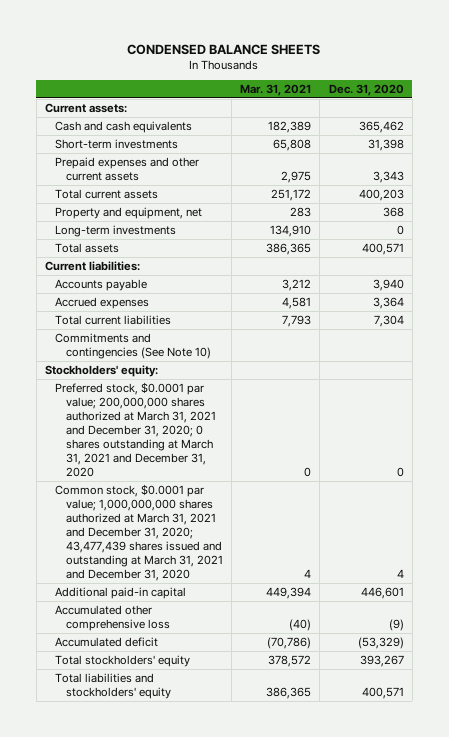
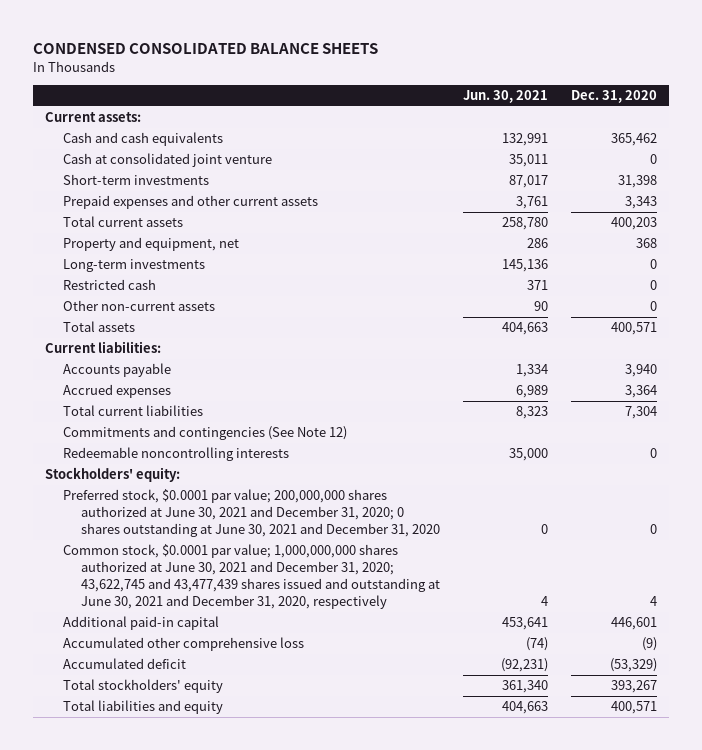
[127,43,321,55] CONDENSED BALANCE SHEETS -> [33,42,379,54] CONDENSED CONSOLIDATED BALANCE SHEETS
[240,84,312,97] Mar. 31, 2021 -> none
none -> [463,90,549,104] Jun. 30, 2021
none -> [63,153,273,168] Cash at consolidated joint venture
none -> [63,279,157,291] Restricted cash
none -> [63,300,216,312] Other non-current assets
[55,332,211,359] Commitments and contingencies (See Note 10) -> [63,426,348,441] Commitments and contingencies (See Note 12)
none -> [63,447,290,462] Redeemable noncontrolling interests
[55,381,216,477] Preferred stock, $0.0001 par value; 200,000,000 shares authorized at March 31, 2021 and December 31, 2020; 0 shares outstanding at March 31, 2021 and December 31, 2020 -> [63,489,441,538] Preferred stock, $0.0001 par value; 200,000,000 shares authorized at June 30, 2021 and December 31, 2020; 0 shares outstanding at June 30, 2021 and December 31, 2020
[55,483,223,581] Common stock, $0.0001 par value; 1,000,000,000 shares authorized at March 31, 2021 and December 31, 2020; 43,477,439 shares issued and outstanding at March 31, 2021 and December 31, 2020 -> [63,544,441,610] Common stock, $0.0001 par value; 1,000,000,000 shares authorized at June 30, 2021 and December 31, 2020; 43,622,745 and 43,477,439 shares issued and outstanding at June 30, 2021 and December 31, 2020, respectively
[55,672,171,699] Total liabilities and stockholders' equity -> [63,700,224,715] Total liabilities and equity

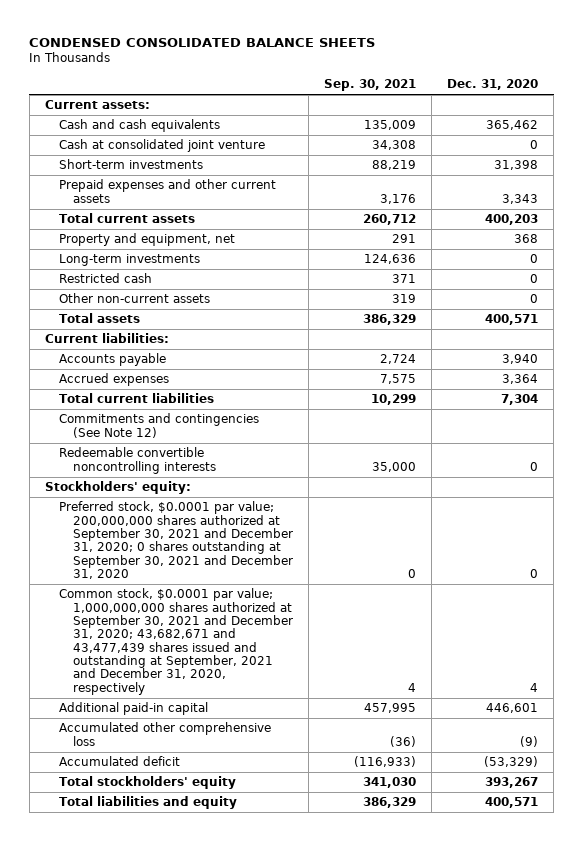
[463,90,549,104] Jun. 30, 2021 -> none
none -> [323,79,416,92] Sep. 30, 2021
[63,447,290,462] Redeemable noncontrolling interests -> [58,447,216,474] Redeemable convertible noncontrolling interests
[63,489,441,538] Preferred stock, $0.0001 par value; 200,000,000 shares authorized at June 30, 2021 and December 31, 2020; 0 shares outstanding at June 30, 2021 and December 31, 2020 -> [58,501,293,579] Preferred stock, $0.0001 par value; 200,000,000 shares authorized at September 30, 2021 and December 31, 2020; 0 shares outstanding at September 30, 2021 and December 31, 2020
[63,544,441,610] Common stock, $0.0001 par value; 1,000,000,000 shares authorized at June 30, 2021 and December 31, 2020; 43,622,745 and 43,477,439 shares issued and outstanding at June 30, 2021 and December 31, 2020, respectively -> [58,588,293,695] Common stock, $0.0001 par value; 1,000,000,000 shares authorized at September 30, 2021 and December 31, 2020; 43,682,671 and 43,477,439 shares issued and outstanding at September, 2021 and December 31, 2020, respectively

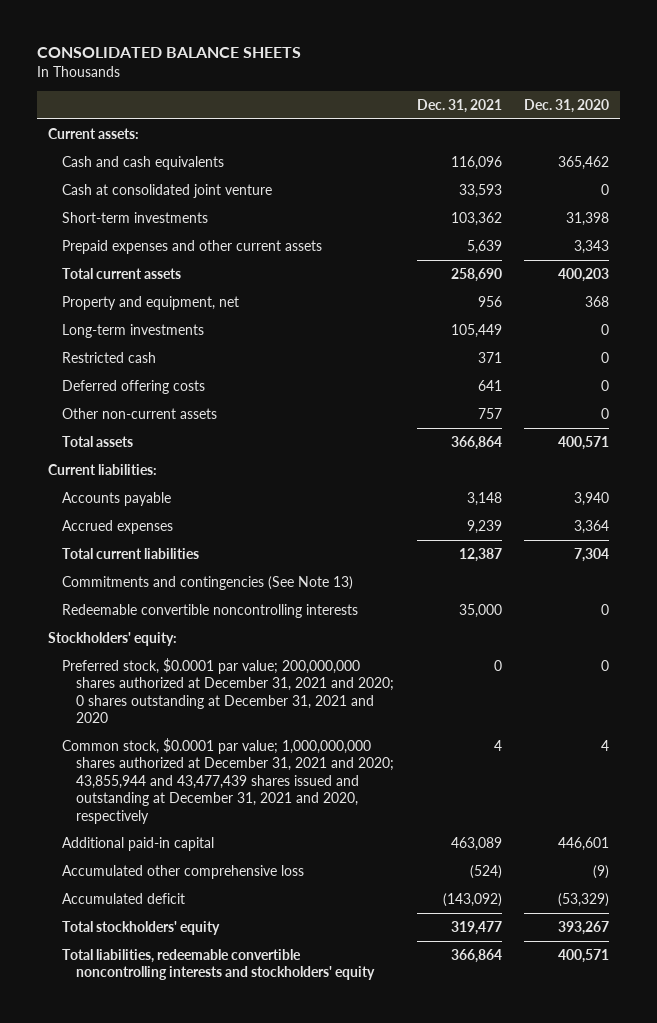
[29,38,376,48] CONDENSED CONSOLIDATED BALANCE SHEETS -> [36,47,301,59] CONSOLIDATED BALANCE SHEETS
[323,79,416,92] Sep. 30, 2021 -> none
none -> [416,98,502,113] Dec. 31, 2021
none -> [61,379,205,394] Deferred offering costs
[58,413,259,438] Commitments and contingencies (See Note 12) -> [61,575,353,590] Commitments and contingencies (See Note 13)
[58,501,293,579] Preferred stock, $0.0001 par value; 200,000,000 shares authorized at September 30, 2021 and December 31, 2020; 0 shares outstanding at September 30, 2021 and December 31, 2020 -> [61,657,395,724] Preferred stock, $0.0001 par value; 200,000,000 shares authorized at December 31, 2021 and 2020; 0 shares outstanding at December 31, 2021 and 2020
[58,588,293,695] Common stock, $0.0001 par value; 1,000,000,000 shares authorized at September 30, 2021 and December 31, 2020; 43,682,671 and 43,477,439 shares issued and outstanding at September, 2021 and December 31, 2020, respectively -> [61,737,395,824] Common stock, $0.0001 par value; 1,000,000,000 shares authorized at December 31, 2021 and 2020; 43,855,944 and 43,477,439 shares issued and outstanding at December 31, 2021 and 2020, respectively
[58,796,237,810] Total liabilities and equity -> [61,948,376,981] Total liabilities, redeemable convertible noncontrolling interests and stockholders' equity

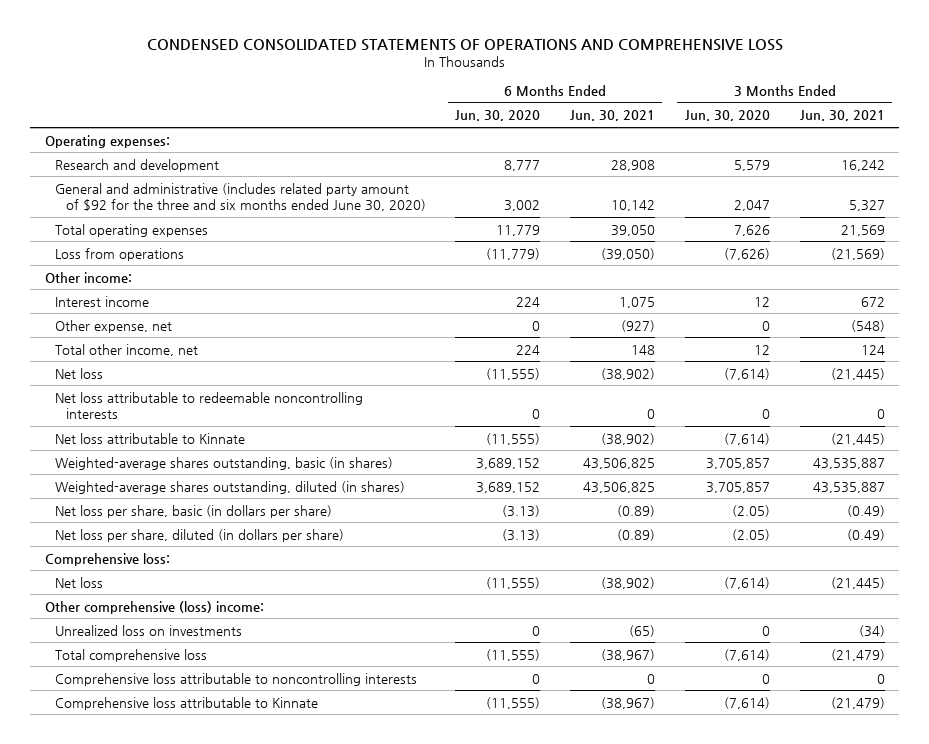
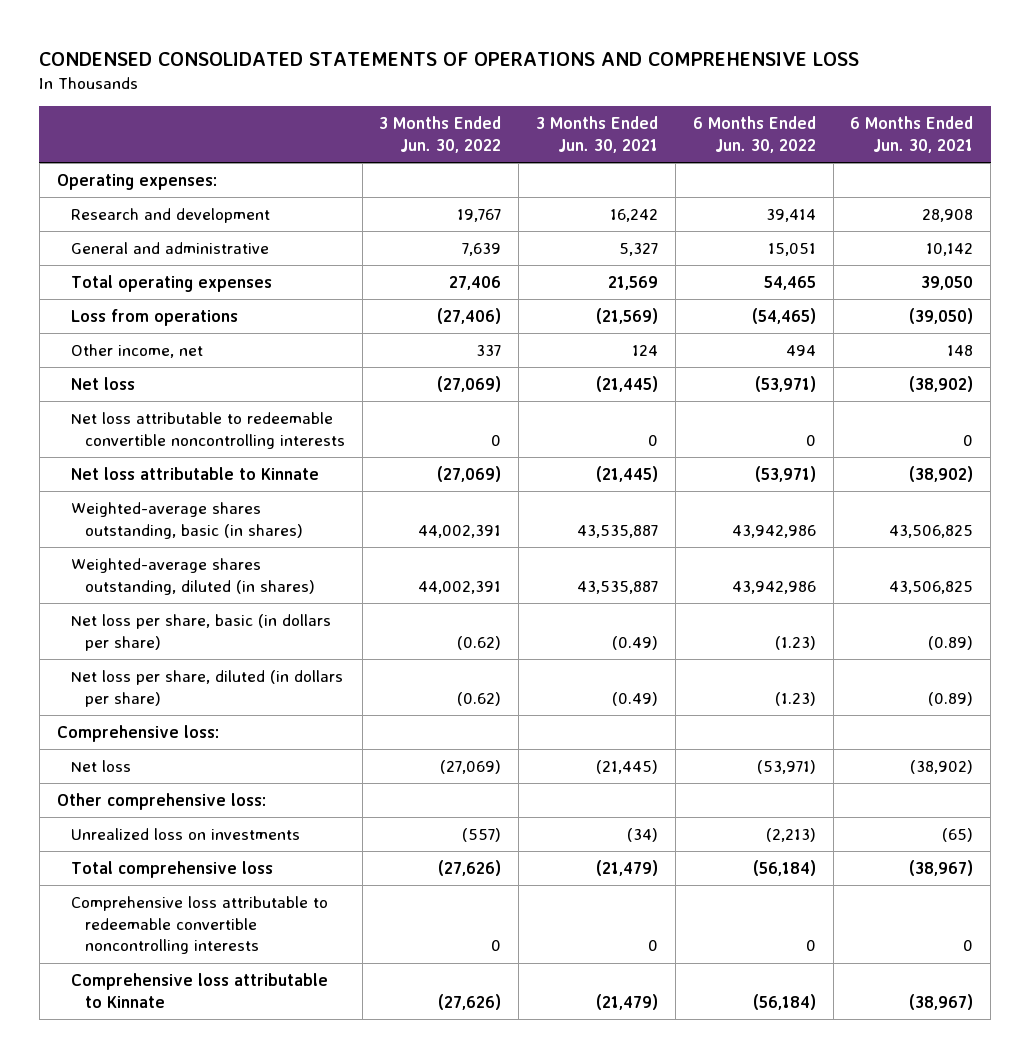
[455,110,541,122] Jun. 30, 2020 -> none
[684,110,770,122] Jun. 30, 2020 -> none
none -> [379,116,502,154] 3 Months Ended Jun. 30, 2022
none -> [692,116,816,154] 6 Months Ended Jun. 30, 2022
[55,182,426,211] General and administrative (includes related party amount of $92 for the three and six months ended June 30, 2020) -> [70,241,269,254] General and administrative
[44,271,132,283] Other income: -> none
[55,295,150,307] Interest income -> none
[55,319,173,333] Other expense, net -> none
[55,343,199,356] Total other income, net -> [70,343,203,358] Other income, net
[55,391,364,419] Net loss attributable to redeemable noncontrolling interests -> [70,411,345,449] Net loss attributable to redeemable convertible noncontrolling interests
[44,600,264,614] Other comprehensive (loss) income: -> [56,792,266,810] Other comprehensive loss:
[55,672,418,686] Comprehensive loss attributable to noncontrolling interests -> [70,895,328,955] Comprehensive loss attributable to redeemable convertible noncontrolling interests

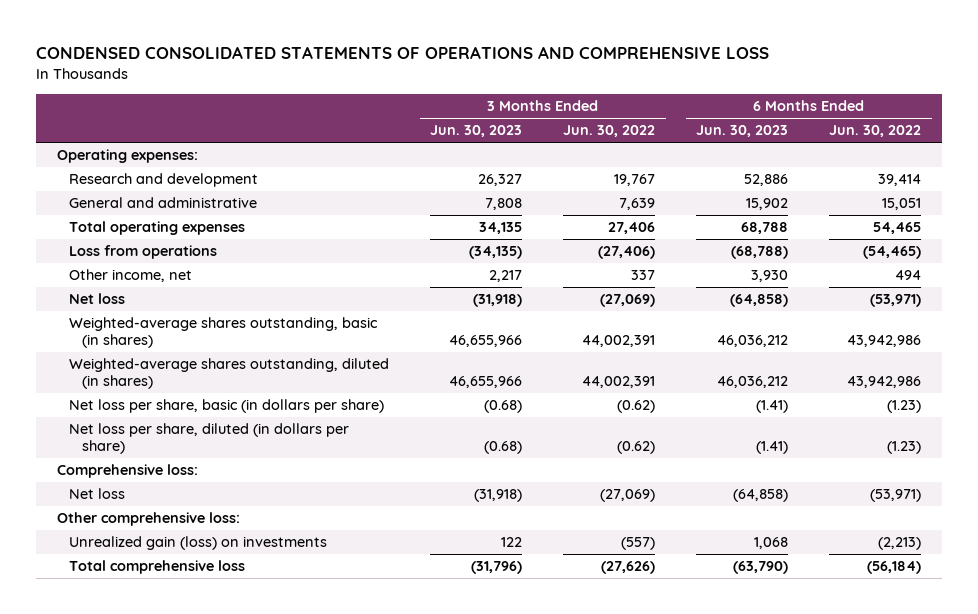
[536,116,659,154] 3 Months Ended Jun. 30, 2021 -> none
[850,116,974,154] 6 Months Ended Jun. 30, 2021 -> none
none -> [430,125,523,138] Jun. 30, 2023
none -> [696,125,789,138] Jun. 30, 2023
[70,411,345,449] Net loss attributable to redeemable convertible noncontrolling interests -> none
[70,466,319,480] Net loss attributable to Kinnate -> none
[70,827,300,840] Unrealized loss on investments -> [69,536,328,551] Unrealized gain (loss) on investments
[70,895,328,955] Comprehensive loss attributable to redeemable convertible noncontrolling interests -> none
[70,972,328,1008] Comprehensive loss attributable to Kinnate -> none

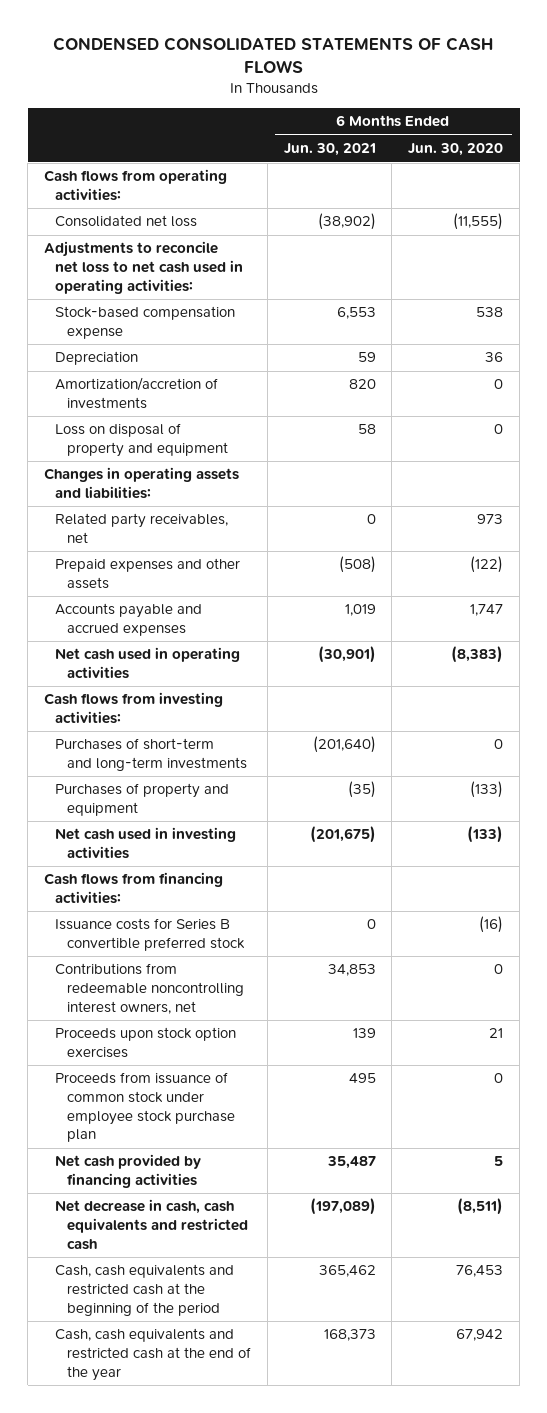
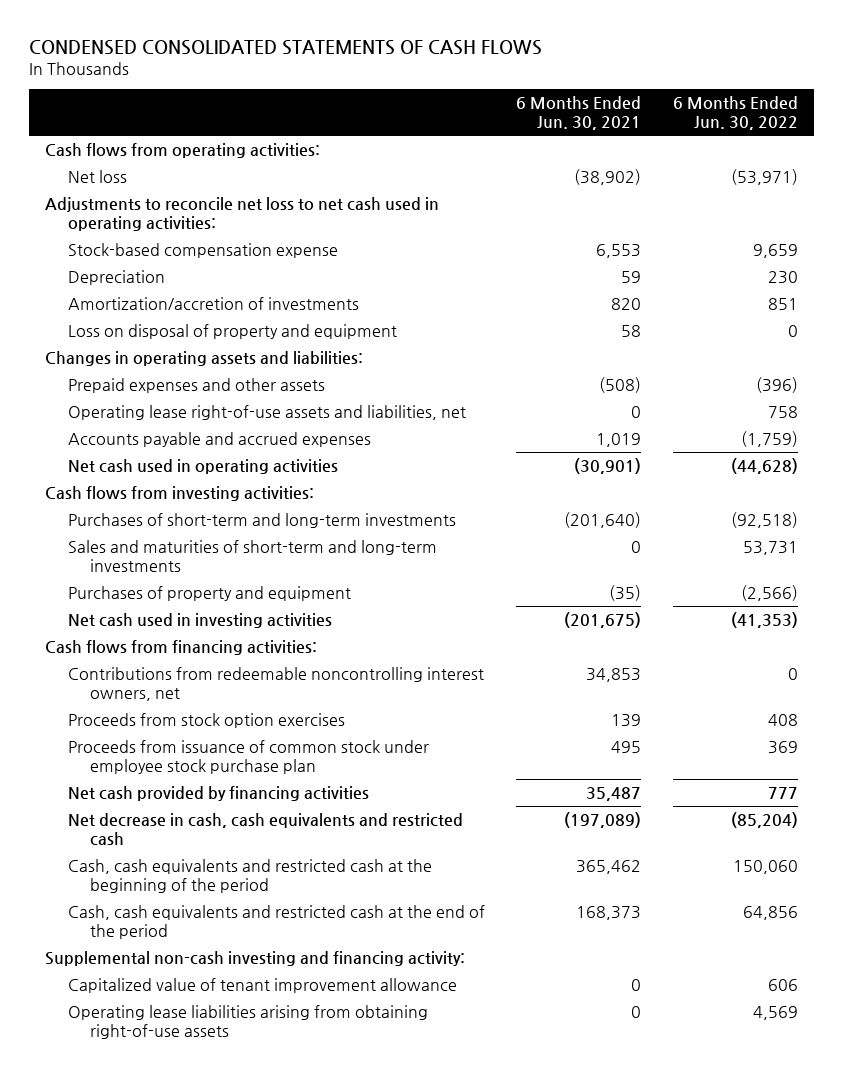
[408,143,504,157] Jun. 30, 2020 -> none
none -> [673,96,799,131] 6 Months Ended Jun. 30, 2022
[55,215,198,228] Consolidated net loss -> [67,170,127,184] Net loss
[55,513,229,544] Related party receivables, net -> none
none -> [67,405,466,421] Operating lease right-of-use assets and liabilities, net
none -> [67,540,437,572] Sales and maturities of short-term and long-term investments
[55,918,245,952] Issuance costs for Series B convertible preferred stock -> none
[55,1027,237,1059] Proceeds upon stock option exercises -> [67,713,345,729] Proceeds from stock option exercises
[55,1328,251,1381] Cash, cash equivalents and restricted cash at the end of the year -> [67,905,485,939] Cash, cash equivalents and restricted cash at the end of the period
none -> [45,951,466,967] Supplemental non-cash investing and financing activity:
none -> [67,978,457,994] Capitalized value of tenant improvement allowance
none -> [67,1005,428,1039] Operating lease liabilities arising from obtaining right-of-use assets

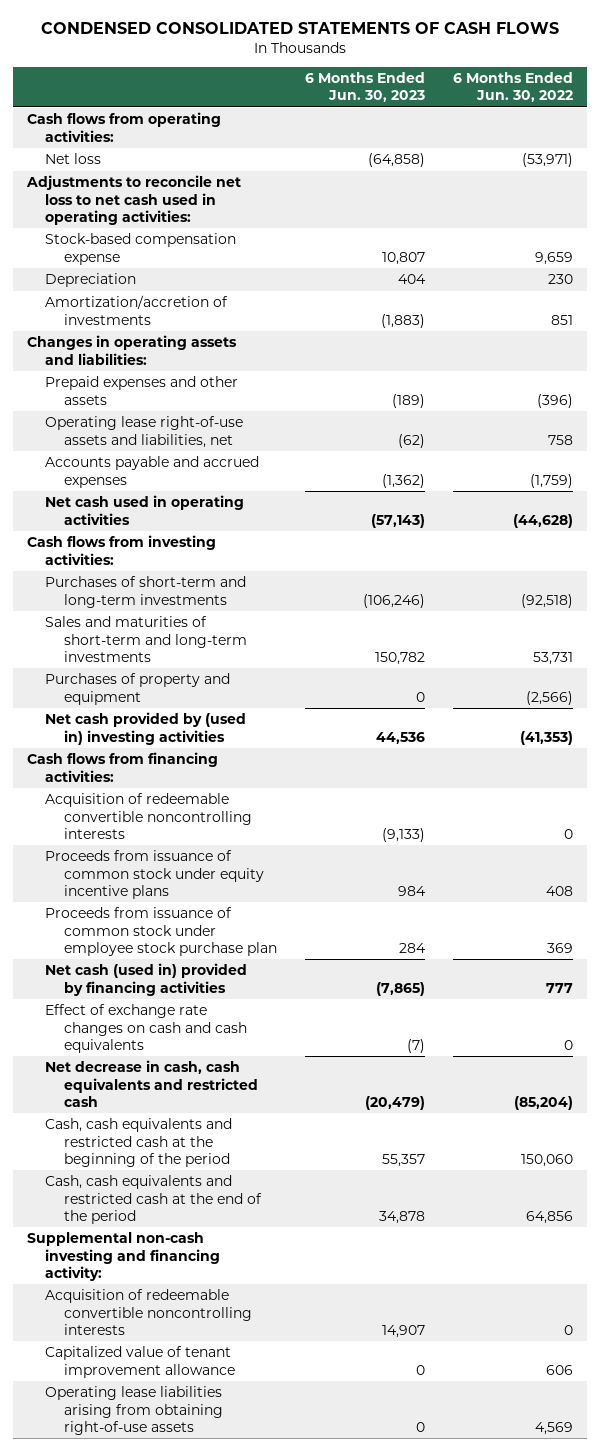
[516,96,642,131] 6 Months Ended Jun. 30, 2021 -> none
none -> [304,71,425,103] 6 Months Ended Jun. 30, 2023
[67,324,397,340] Loss on disposal of property and equipment -> none
[67,613,332,629] Net cash used in investing activities -> [45,712,247,745] Net cash provided by (used in) investing activities
[67,667,484,701] Contributions from redeemable noncontrolling interest owners, net -> none
[67,713,345,729] Proceeds from stock option exercises -> none
none -> [45,793,252,839] Acquisition of redeemable convertible noncontrolling interests
none -> [45,850,264,899] Proceeds from issuance of common stock under equity incentive plans
[67,786,369,802] Net cash provided by financing activities -> [45,963,248,996] Net cash (used in) provided by financing activities
none -> [45,1004,247,1053] Effect of exchange rate changes on cash and cash equivalents
none -> [45,1289,252,1335] Acquisition of redeemable convertible noncontrolling interests

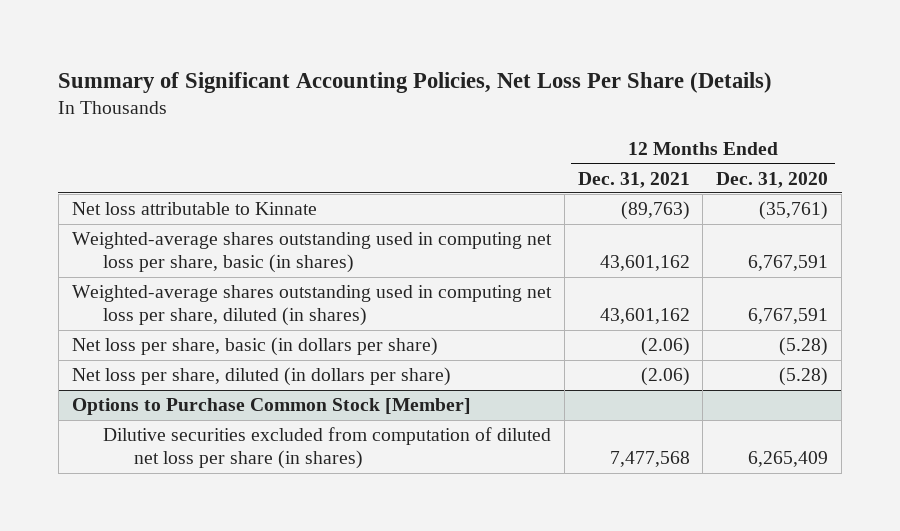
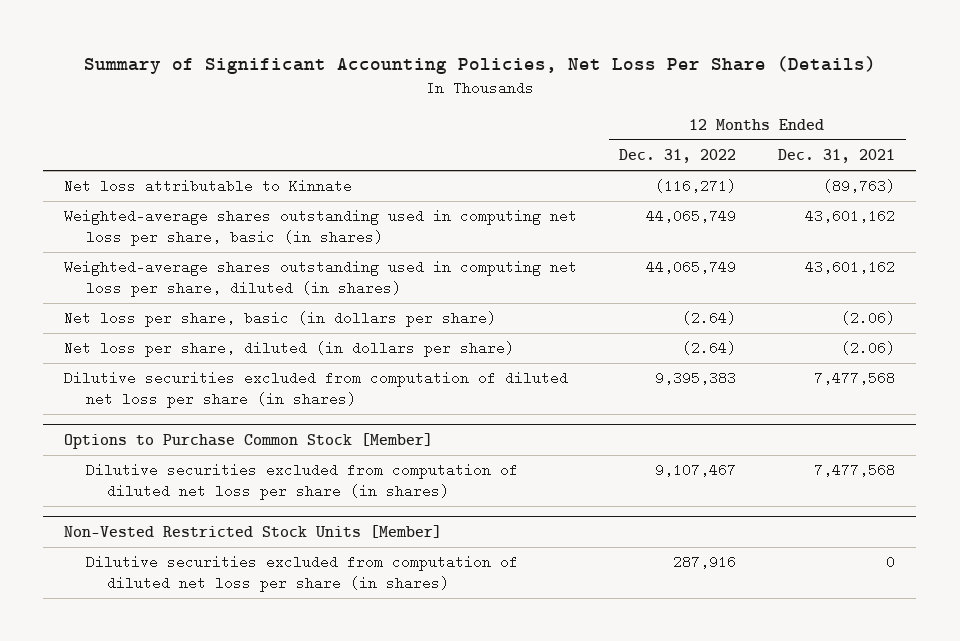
[716,171,829,188] Dec. 31, 2020 -> none
none -> [619,149,737,164] Dec. 31, 2022
none -> [64,371,569,408] Dilutive securities excluded from computation of diluted net loss per share (in shares)
none -> [64,524,443,538] Non-Vested Restricted Stock Units [Member]
none -> [85,555,518,592] Dilutive securities excluded from computation of diluted net loss per share (in shares)

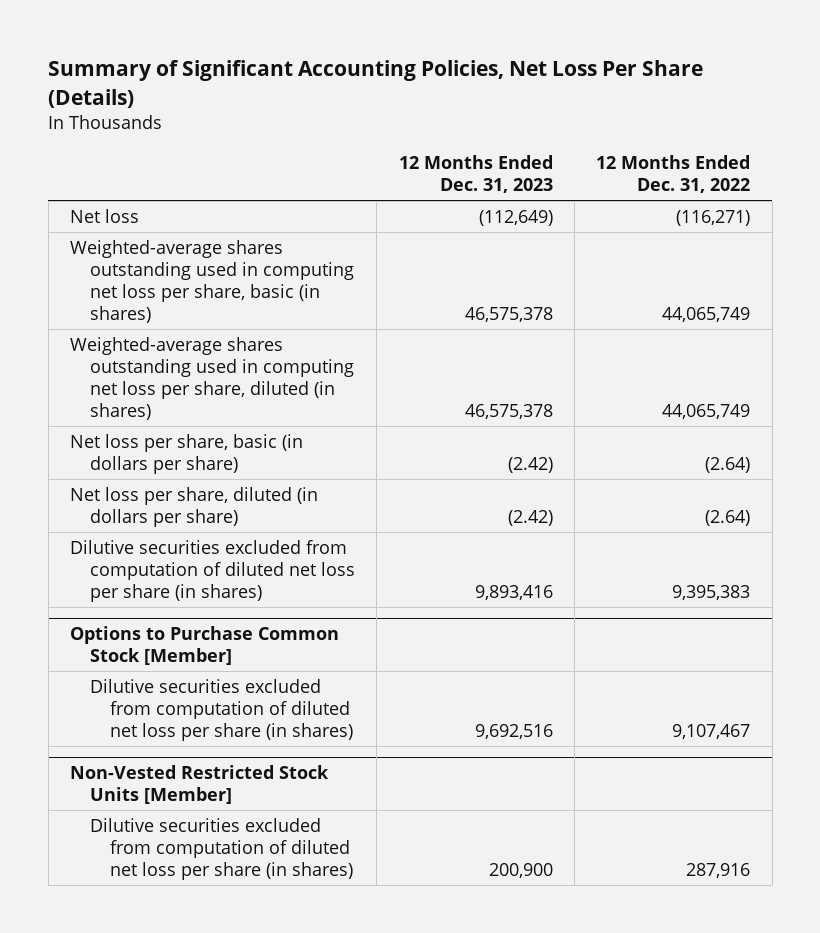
[778,149,896,164] Dec. 31, 2021 -> none
none -> [398,155,553,194] 12 Months Ended Dec. 31, 2023
[64,179,353,194] Net loss attributable to Kinnate -> [69,208,139,223] Net loss

